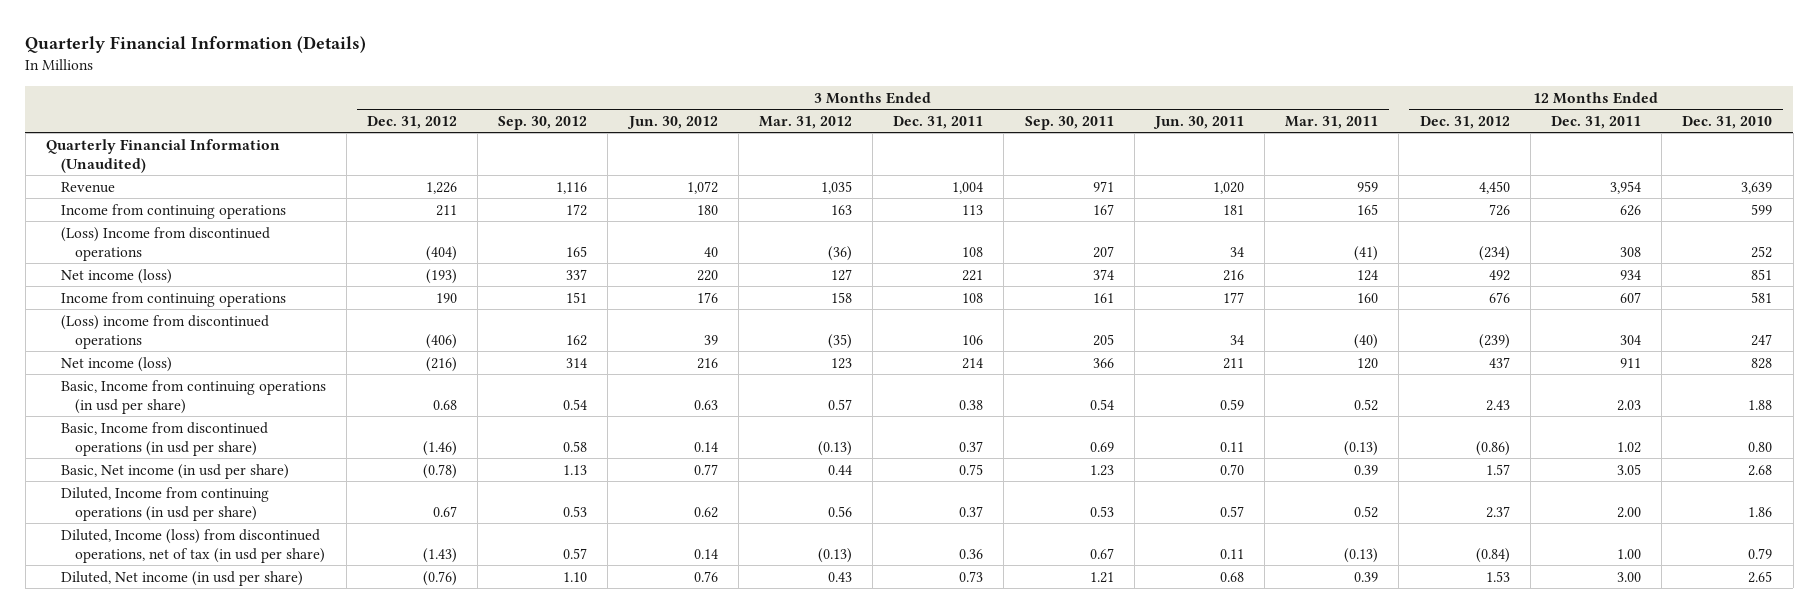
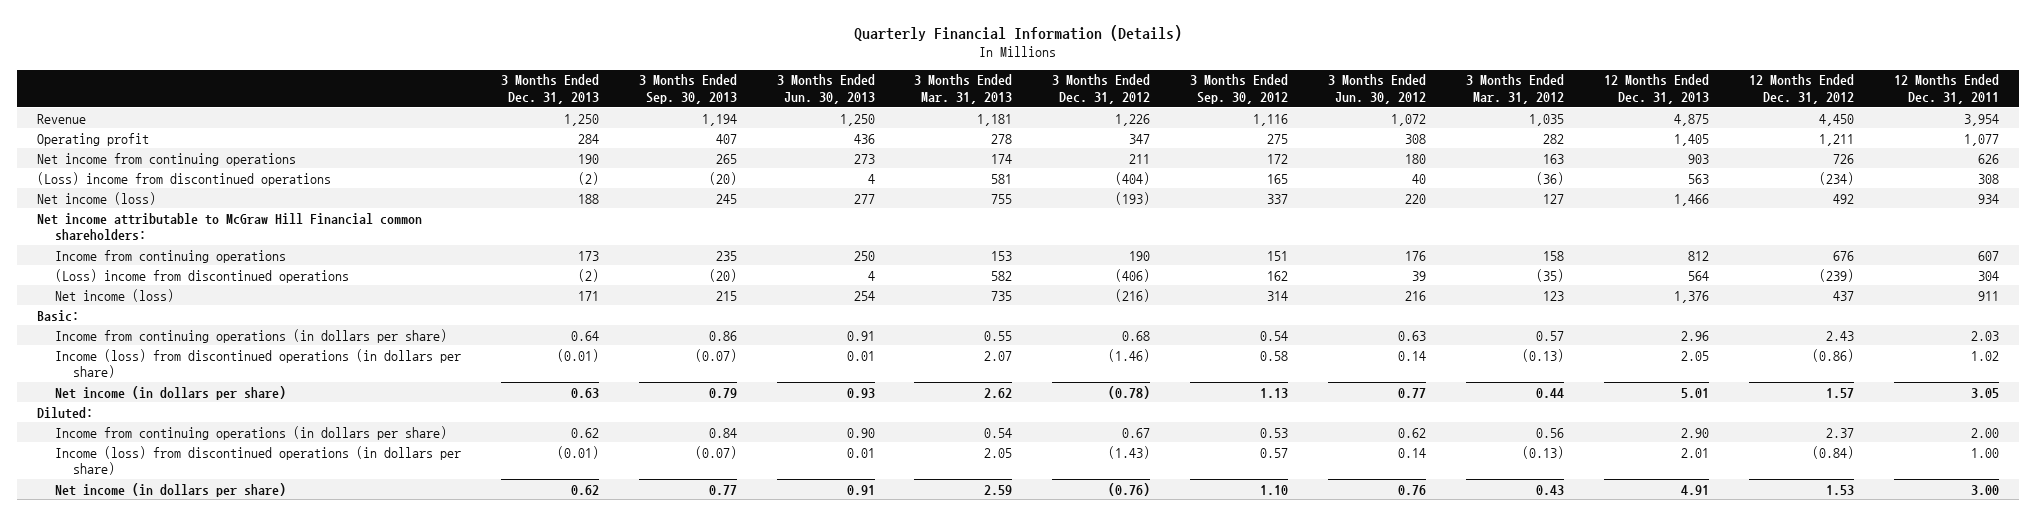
[893,115,984,129] Dec. 31, 2011 -> none
[1024,115,1114,130] Sep. 30, 2011 -> none
[1152,115,1244,129] Jun. 30, 2011 -> none
[1285,115,1379,129] Mar. 31, 2011 -> none
[1682,115,1773,129] Dec. 31, 2010 -> none
none -> [500,74,599,105] 3 Months Ended Dec. 31, 2013
none -> [638,74,737,105] 3 Months Ended Sep. 30, 2013
none -> [776,74,875,105] 3 Months Ended Jun. 30, 2013
none -> [914,74,1013,105] 3 Months Ended Mar. 31, 2013
none -> [1603,74,1709,105] 12 Months Ended Dec. 31, 2013
[45,138,280,173] Quarterly Financial Information (Unaudited) -> none
none -> [36,132,149,146] Operating profit
[60,203,286,219] Income from continuing operations -> [36,152,296,166] Net income from continuing operations
[60,226,270,261] (Loss) Income from discontinued operations -> [36,171,331,186] (Loss) income from discontinued operations
none -> [36,212,422,241] Net income attributable to McGraw Hill Financial common shareholders:
none -> [36,309,79,321] Basic:
[60,379,326,414] Basic, Income from continuing operations (in usd per share) -> [54,328,447,343] Income from continuing operations (in dollars per share)
[60,421,268,456] Basic, Income from discontinued operations (in usd per share) -> [54,348,461,379] Income (loss) from discontinued operations (in dollars per share)
[60,463,289,479] Basic, Net income (in usd per share) -> [54,385,286,400] Net income (in dollars per share)
none -> [36,406,93,419] Diluted:
[60,486,269,521] Diluted, Income from continuing operations (in usd per share) -> [54,425,447,440] Income from continuing operations (in dollars per share)
[60,528,326,563] Diluted, Income (loss) from discontinued operations, net of tax (in usd per share) -> [54,445,461,476] Income (loss) from discontinued operations (in dollars per share)
[60,570,303,586] Diluted, Net income (in usd per share) -> [54,482,286,497] Net income (in dollars per share)

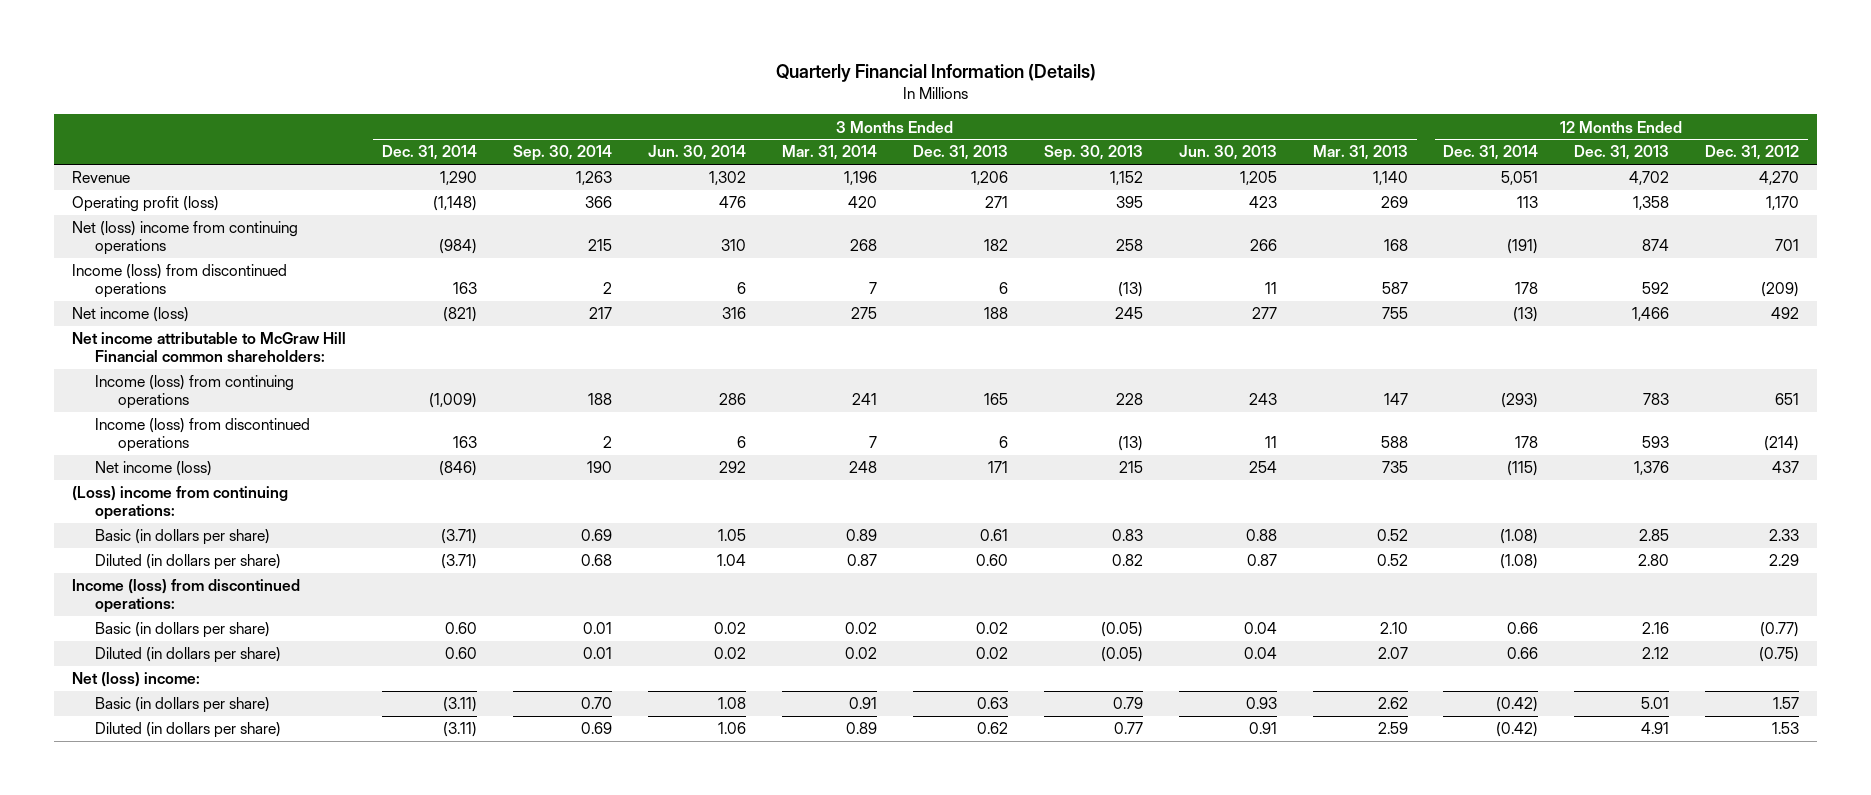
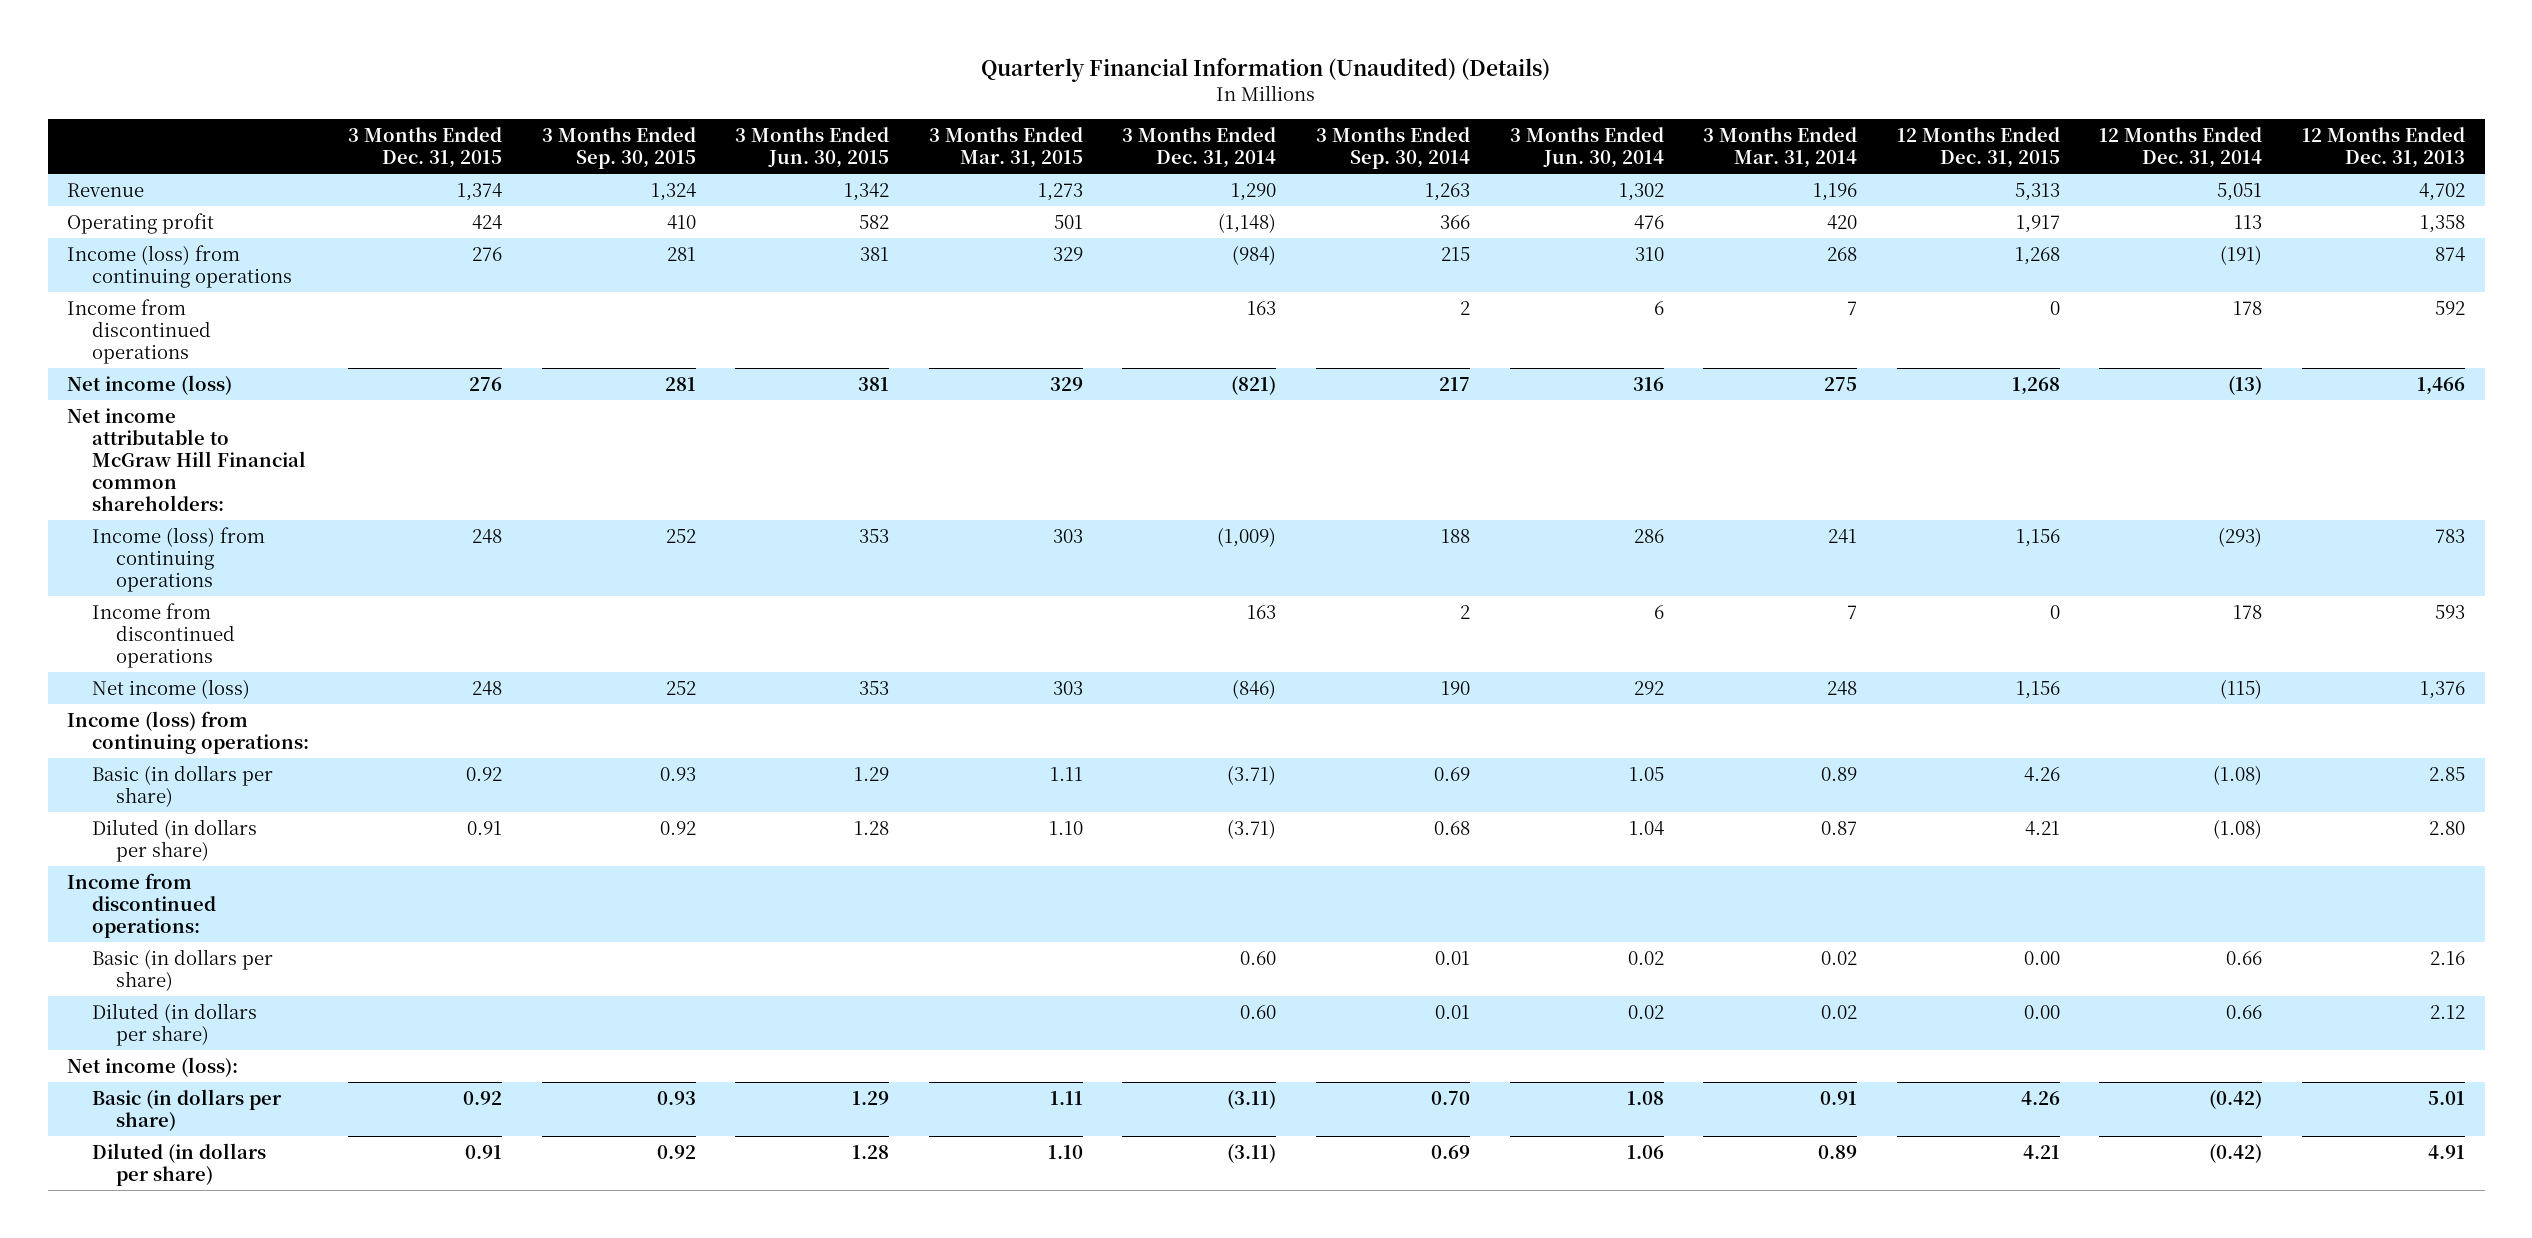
[775,63,1096,82] Quarterly Financial Information (Details) -> [981,58,1551,83] Quarterly Financial Information (Unaudited) (Details)
[912,145,1008,161] Dec. 31, 2013 -> none
[1043,145,1143,162] Sep. 30, 2013 -> none
[1178,145,1277,161] Jun. 30, 2013 -> none
[1312,145,1408,161] Mar. 31, 2013 -> none
[1705,145,1800,161] Dec. 31, 2012 -> none
none -> [348,126,503,169] 3 Months Ended Dec. 31, 2015
none -> [541,126,696,170] 3 Months Ended Sep. 30, 2015
none -> [735,126,890,169] 3 Months Ended Jun. 30, 2015
none -> [928,126,1083,169] 3 Months Ended Mar. 31, 2015
none -> [1896,126,2060,169] 12 Months Ended Dec. 31, 2015
[71,196,219,213] Operating profit (loss) -> [67,212,215,234] Operating profit
[71,221,298,256] Net (loss) income from continuing operations -> [67,244,292,288] Income (loss) from continuing operations
[71,264,287,299] Income (loss) from discontinued operations -> [67,298,211,364] Income from discontinued operations
[94,418,310,453] Income (loss) from discontinued operations -> [91,602,236,668] Income from discontinued operations
[71,486,288,521] (Loss) income from continuing operations: -> [67,710,309,754] Income (loss) from continuing operations:
[71,579,300,614] Income (loss) from discontinued operations: -> [67,872,216,938] Income from discontinued operations:
[71,672,200,688] Net (loss) income: -> [67,1056,239,1077] Net income (loss):

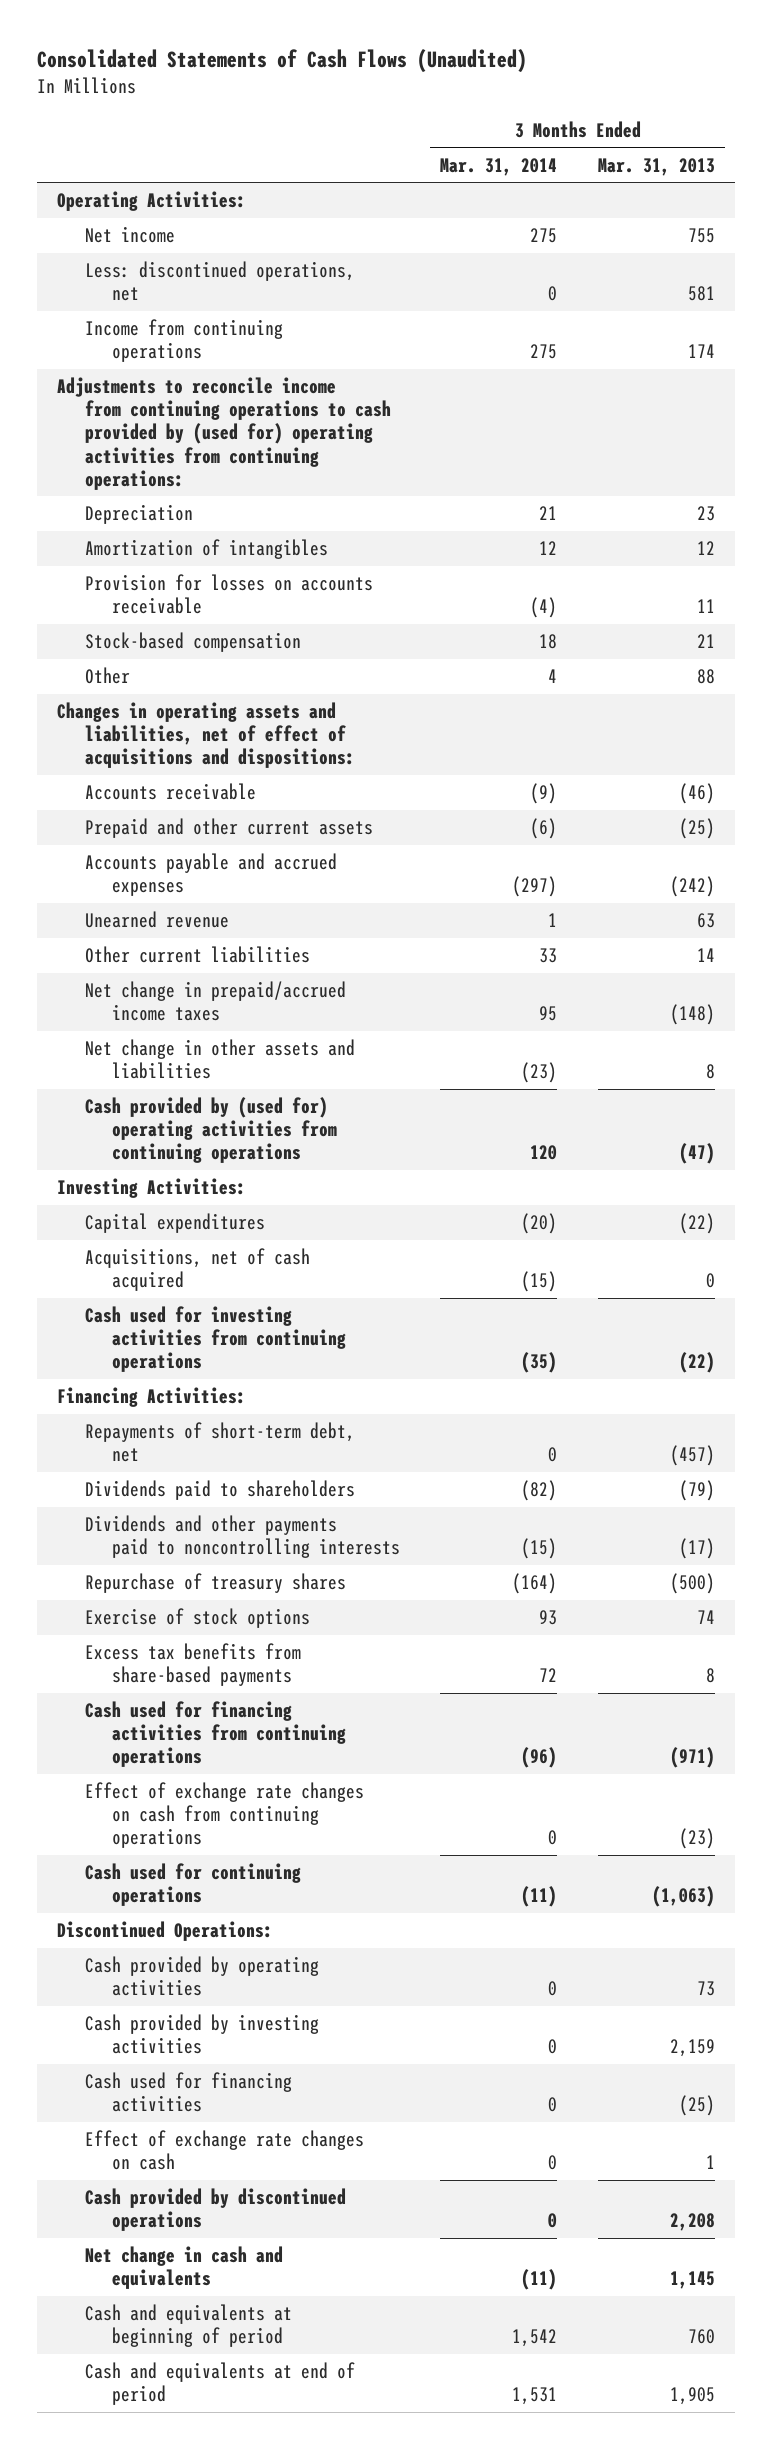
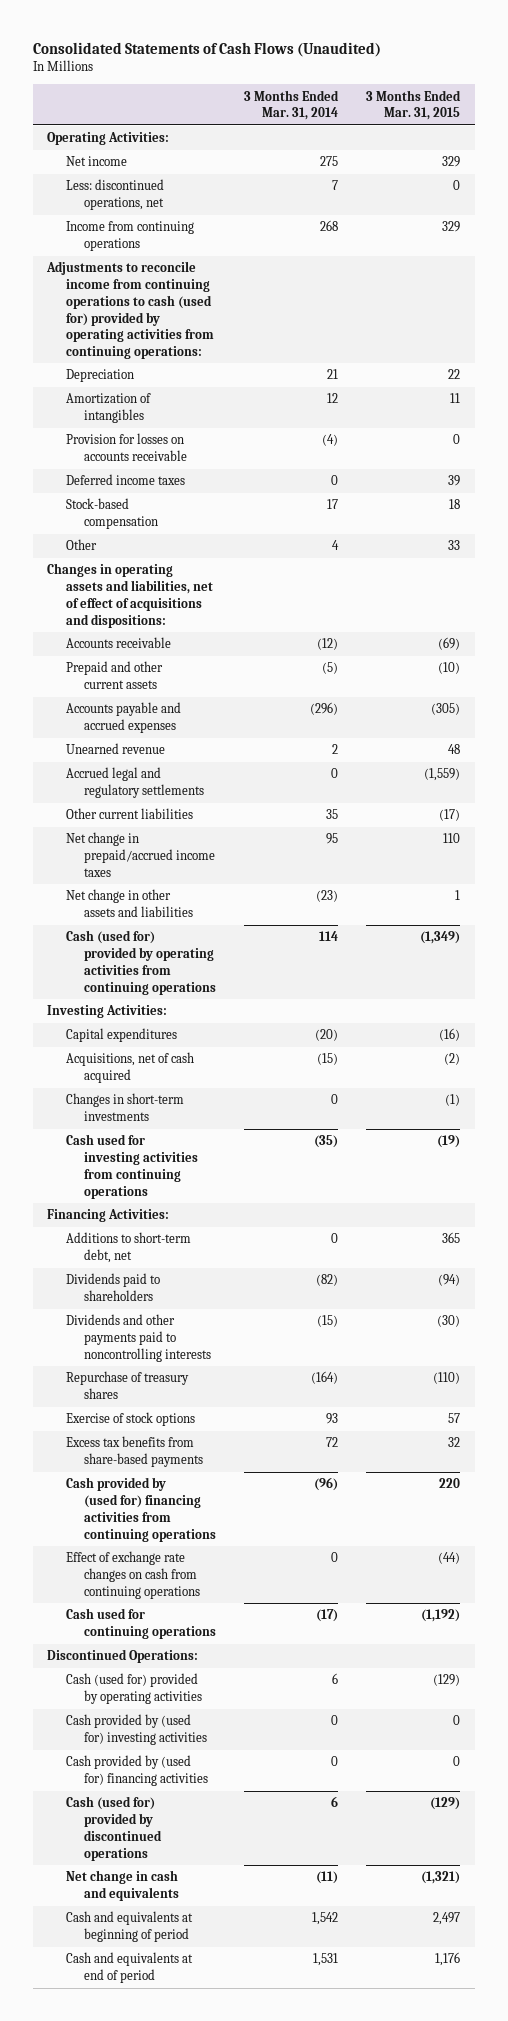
[598,157,716,176] Mar. 31, 2013 -> none
none -> [366,89,462,121] 3 Months Ended Mar. 31, 2015
[548,286,558,302] 0 -> [332,180,339,191] 7
[530,344,558,360] 275 -> [320,220,339,232] 268
[57,377,391,490] Adjustments to reconcile income from continuing operations to cash provided by (used for) operating activities from continuing operations: -> [46,261,214,359] Adjustments to reconcile income from continuing operations to cash (used for) provided by operating activities from continuing operations:
none -> [65,474,185,486] Deferred income taxes
[539,634,558,650] 18 -> [327,499,339,510] 17
[530,783,558,805] (9) -> [317,638,339,651] (12)
[530,818,558,840] (6) -> [322,662,339,675] (5)
[512,876,558,898] (297) -> [310,702,339,716] (296)
[548,913,558,928] 1 -> [332,744,339,755] 2
none -> [65,767,205,799] Accrued legal and regulatory settlements
[539,948,558,964] 33 -> [326,809,339,820] 35
[84,1097,337,1164] Cash provided by (used for) operating activities from continuing operations -> [65,930,217,995] Cash (used for) provided by operating activities from continuing operations
[530,1145,558,1161] 120 -> [319,931,339,942] 114
none -> [65,1093,184,1122] Changes in short-term investments
[84,1422,355,1463] Repayments of short-term debt, net -> [65,1232,191,1264] Additions to short-term debt, net
[84,1701,346,1768] Cash used for financing activities from continuing operations -> [65,1477,217,1542] Cash provided by (used for) financing activities from continuing operations
[521,1886,558,1908] (11) -> [316,1609,339,1623] (17)
[84,2130,364,2171] Effect of exchange rate changes on cash -> none
[84,1956,319,1997] Cash provided by operating activities -> [65,1673,203,1705] Cash (used for) provided by operating activities
[548,1981,558,1997] 0 -> [332,1673,339,1685] 6
[84,2014,319,2055] Cash provided by investing activities -> [65,1714,208,1746] Cash provided by (used for) investing activities
[84,2072,292,2113] Cash used for financing activities -> [65,1755,209,1787] Cash provided by (used for) financing activities
[84,2188,346,2232] Cash provided by discontinued operations -> [65,1796,163,1861] Cash (used for) provided by discontinued operations
[548,2213,558,2229] 0 -> [331,1796,339,1808] 6

